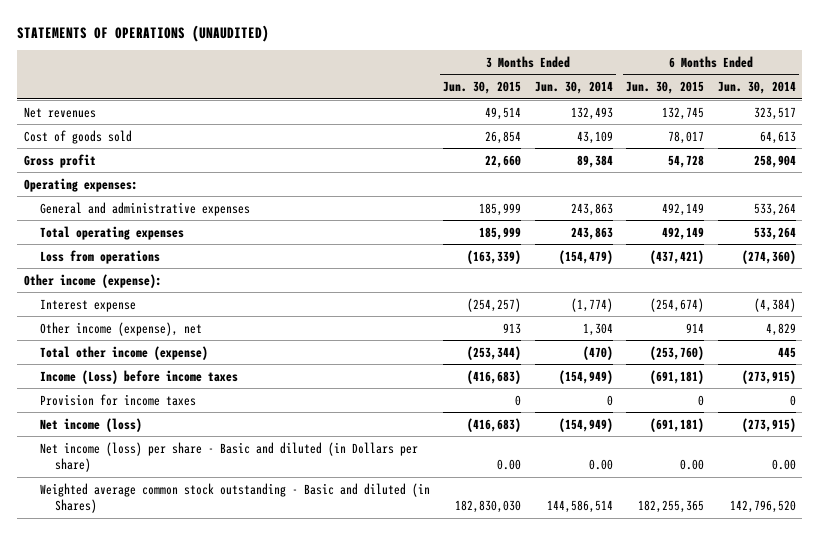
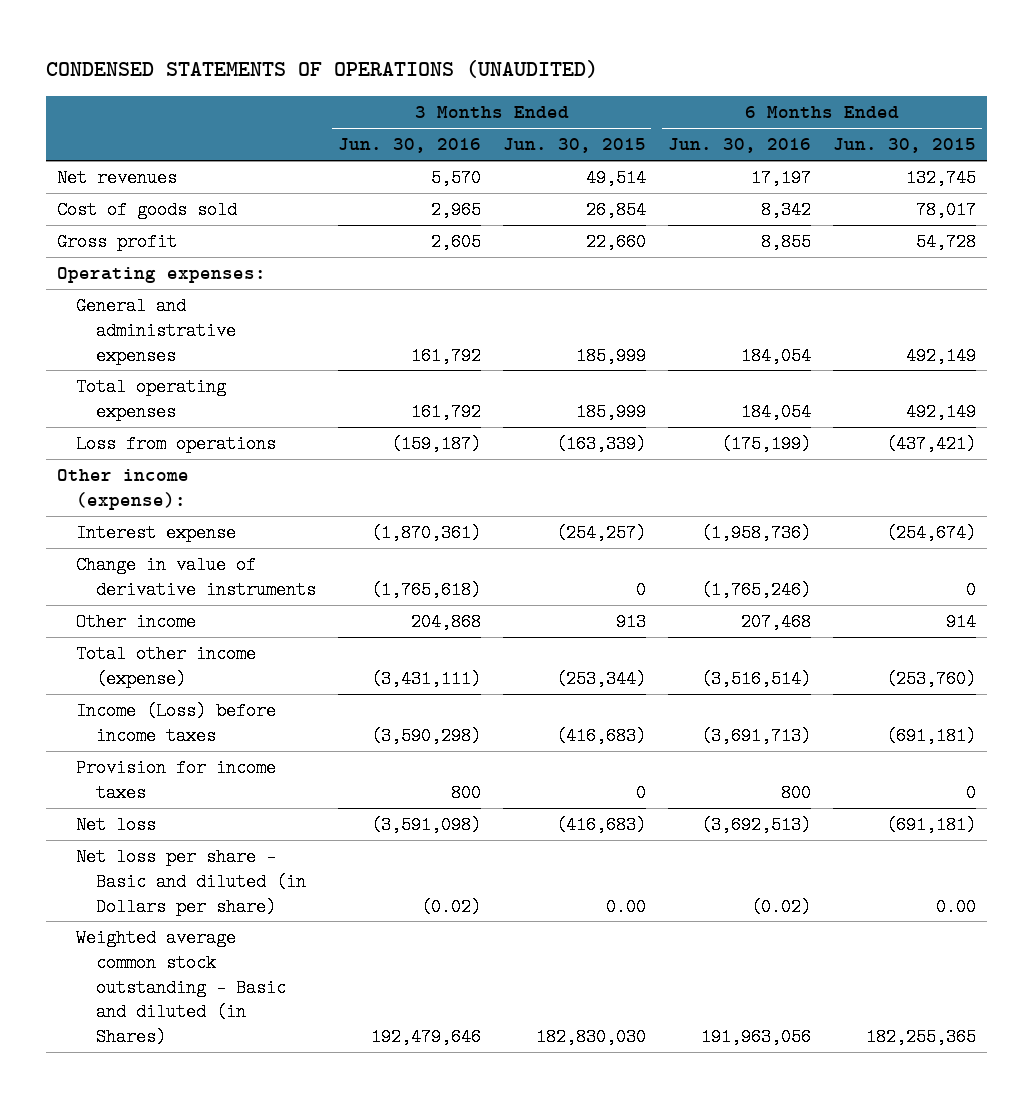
[17,24,270,42] STATEMENTS OF OPERATIONS (UNAUDITED) -> [45,60,598,79] CONDENSED STATEMENTS OF OPERATIONS (UNAUDITED)
[534,81,613,95] Jun. 30, 2014 -> none
[717,81,796,95] Jun. 30, 2014 -> none
none -> [337,138,481,154] Jun. 30, 2016
none -> [667,138,811,154] Jun. 30, 2016
none -> [76,556,316,599] Change in value of derivative instruments
[39,321,202,336] Other income (expense), net -> [76,613,197,632] Other income
[39,417,142,432] Net income (loss) -> [76,816,157,835] Net loss
[39,441,418,473] Net income (loss) per share - Basic and diluted (in Dollars per share) -> [76,848,306,916] Net loss per share - Basic and diluted (in Dollars per share)

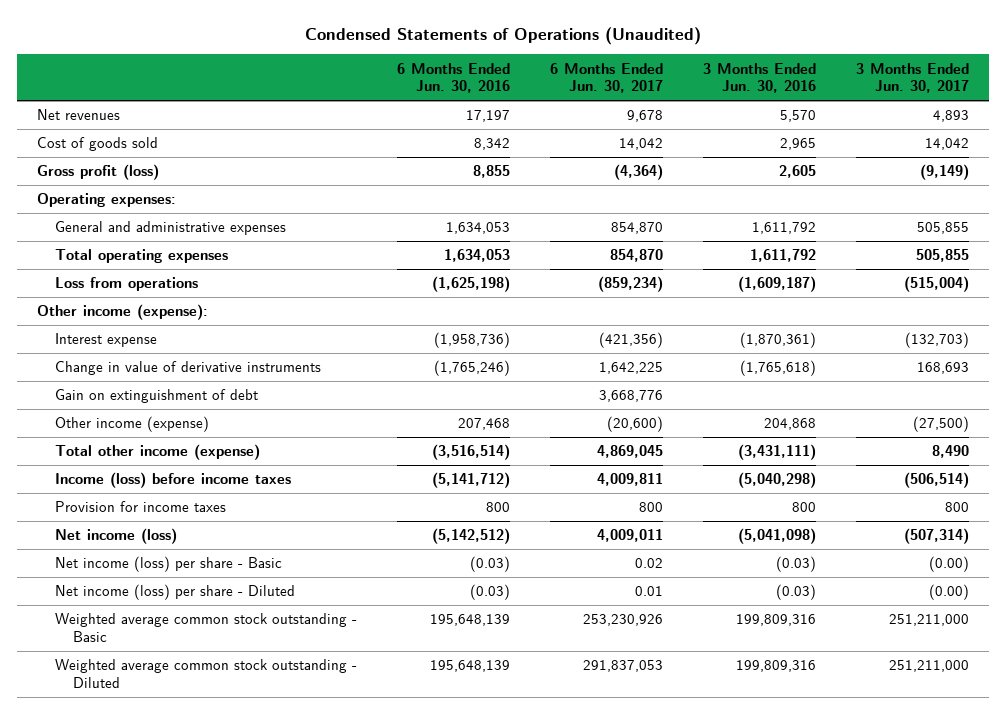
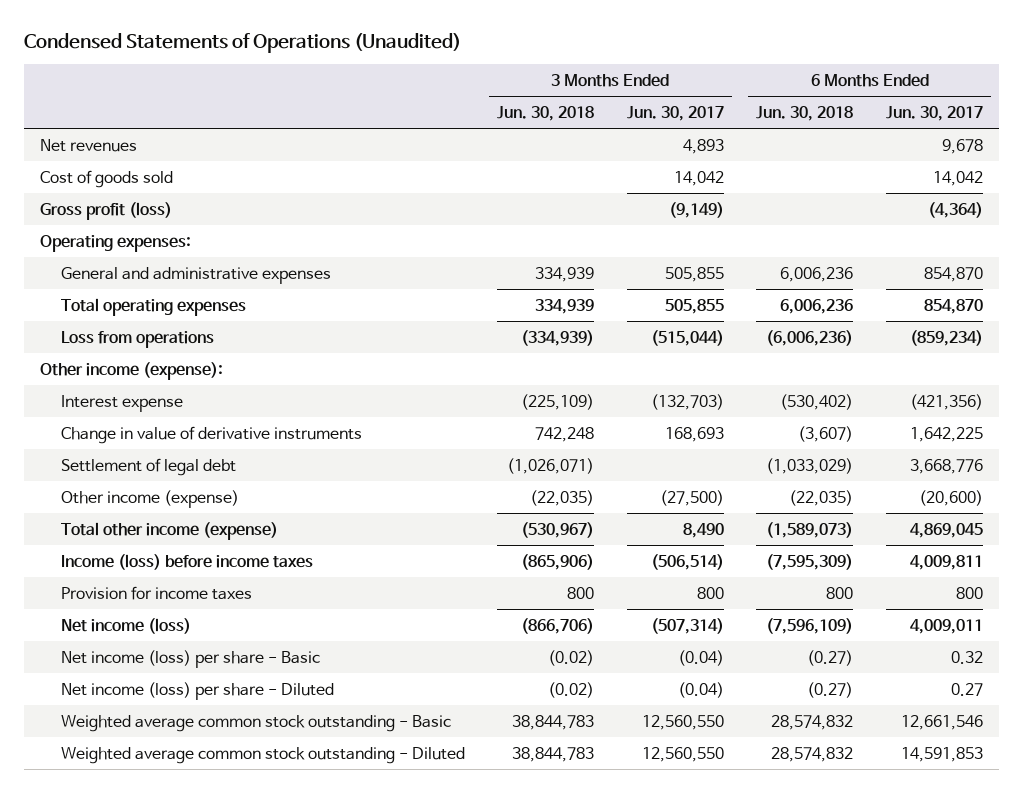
[397,62,511,94] 6 Months Ended Jun. 30, 2016 -> none
[702,62,816,94] 3 Months Ended Jun. 30, 2016 -> none
none -> [497,106,595,122] Jun. 30, 2018
none -> [756,106,854,122] Jun. 30, 2018
[903,276,969,293] (515,004) -> [650,329,724,346] (515,044)
[55,389,259,404] Gain on extinguishment of debt -> [60,457,236,476] Settlement of legal debt
[634,558,663,569] 0.02 -> [950,650,983,664] 0.32
[928,556,969,573] (0.00) -> [677,649,724,666] (0.04)
[634,586,663,597] 0.01 -> [950,682,983,696] 0.27
[928,584,969,601] (0.00) -> [677,681,724,698] (0.04)
[582,614,663,627] 253,230,926 -> [900,714,983,730] 12,661,546
[888,614,969,627] 251,211,000 -> [641,714,724,730] 12,560,550
[582,660,663,673] 291,837,053 -> [900,746,983,762] 14,591,853
[888,660,969,673] 251,211,000 -> [641,746,724,762] 12,560,550

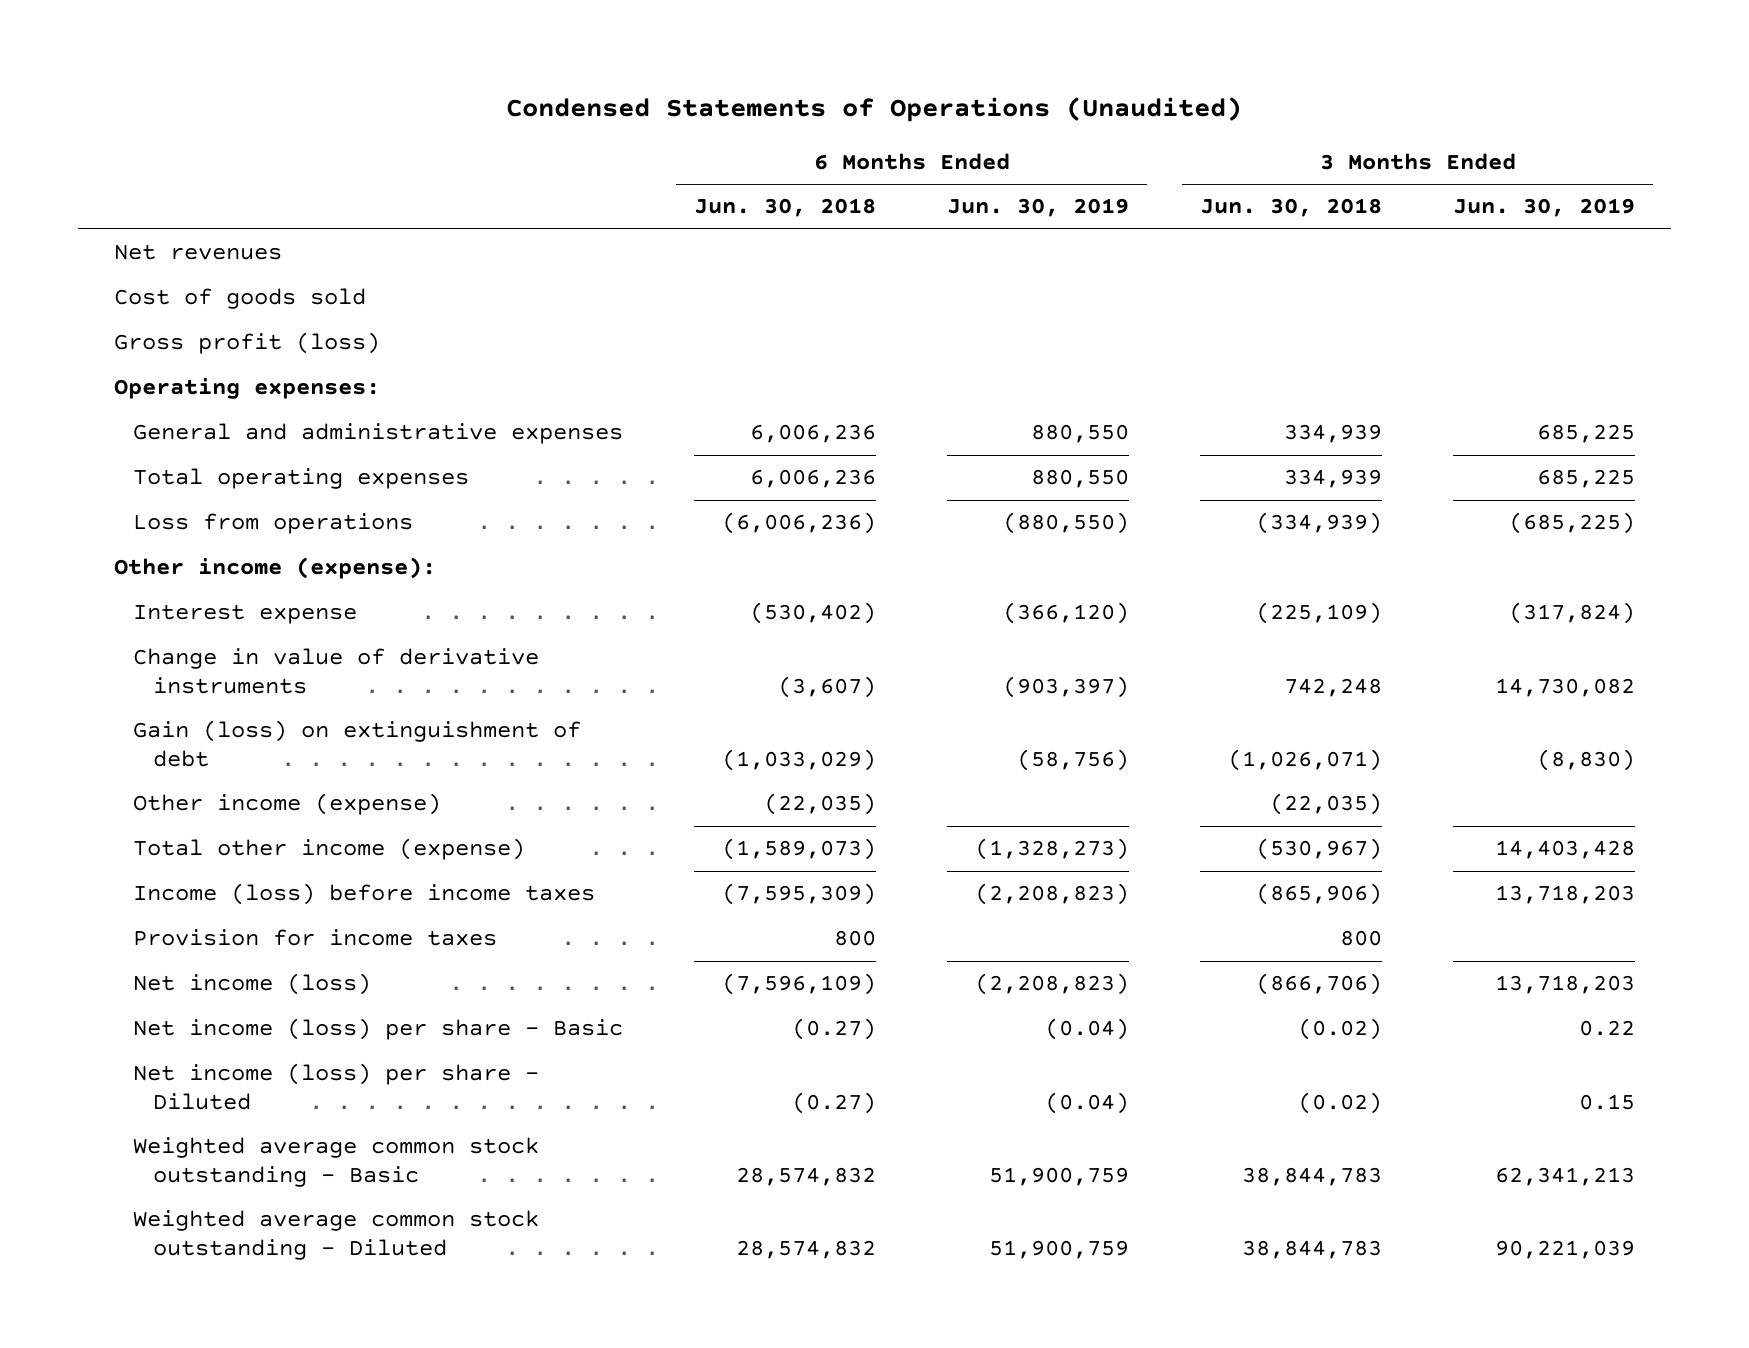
[626,106,724,122] Jun. 30, 2017 -> none
[885,106,983,122] Jun. 30, 2017 -> none
none -> [947,198,1130,218] Jun. 30, 2019
none -> [1453,198,1636,218] Jun. 30, 2019
[60,457,236,476] Settlement of legal debt -> [133,720,582,768] Gain (loss) on extinguishment of debt

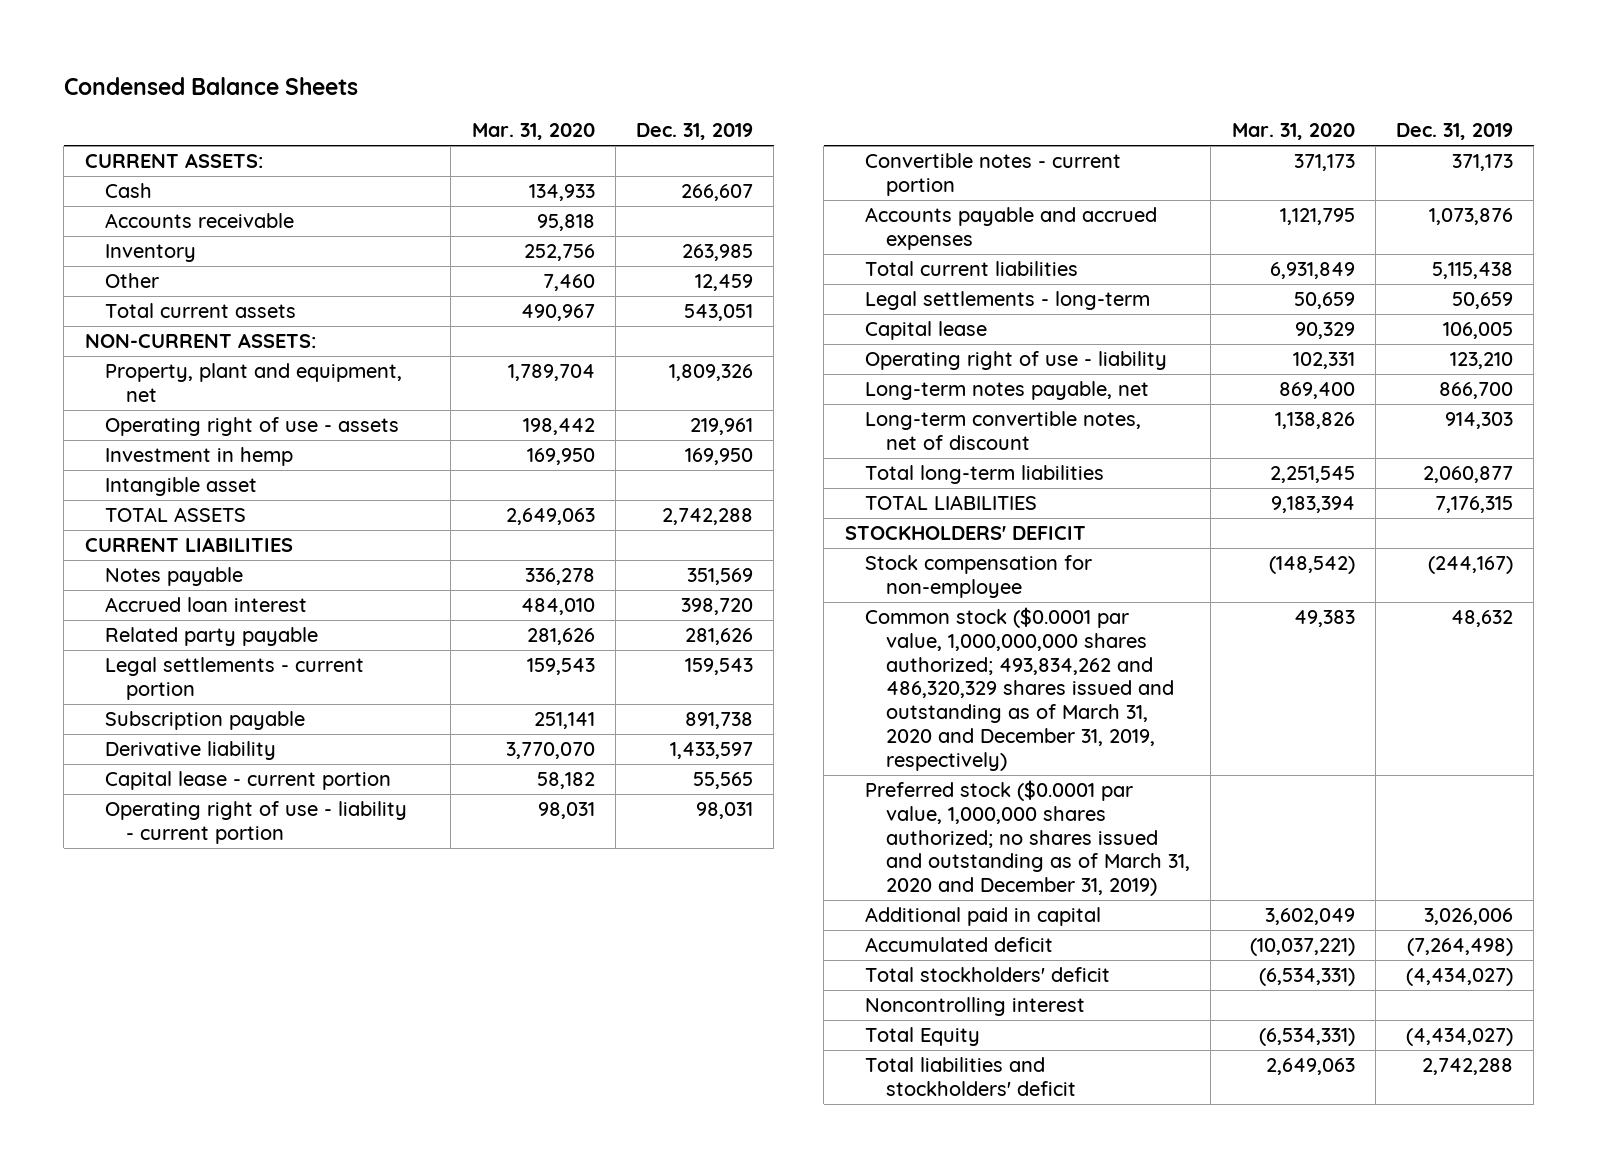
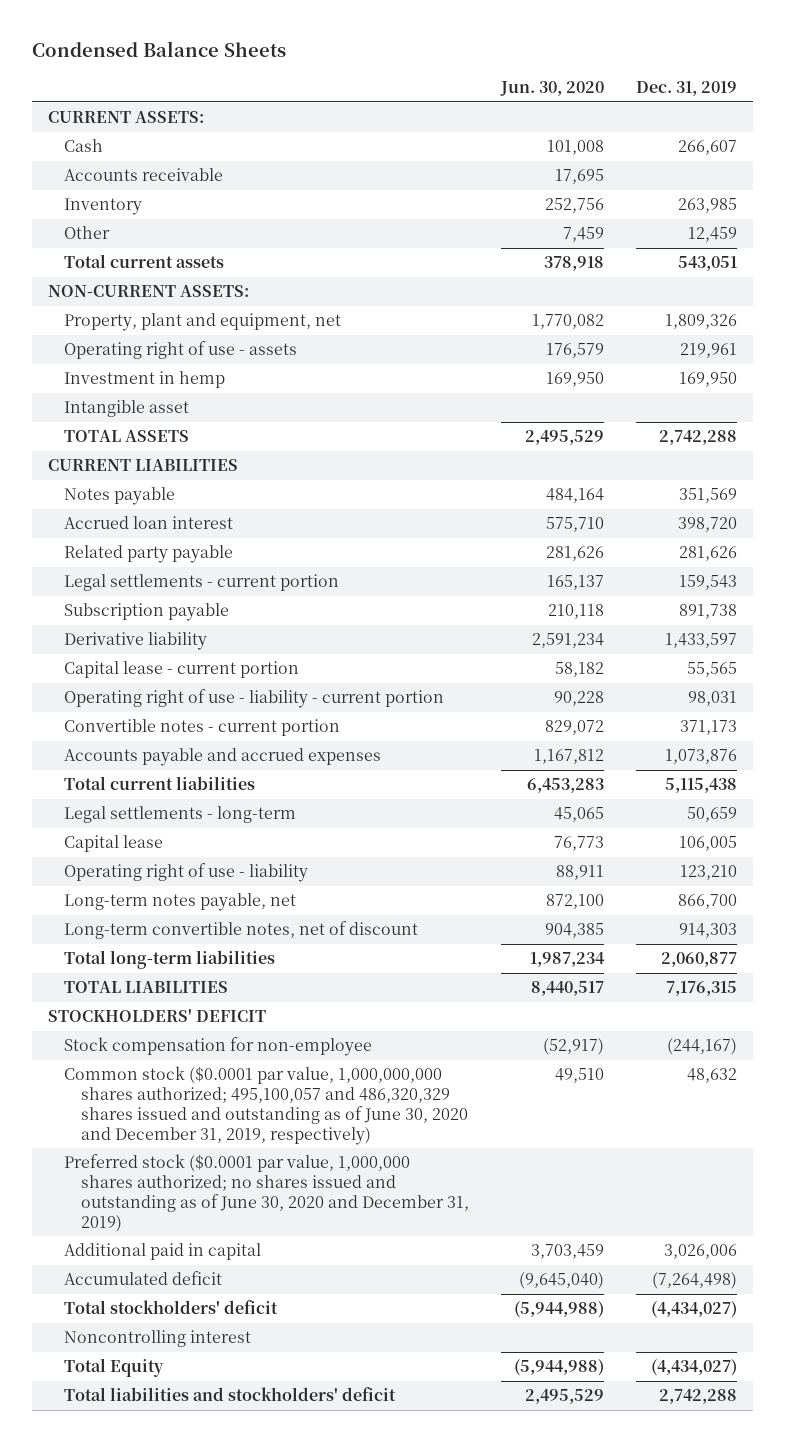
[471,123,595,141] Mar. 31, 2020 -> none
none -> [500,81,605,97] Jun. 30, 2020
[865,607,1175,771] Common stock ($0.0001 par value, 1,000,000,000 shares authorized; 493,834,262 and 486,320,329 shares issued and outstanding as of March 31, 2020 and December 31, 2019, respectively) -> [64,1066,468,1145] Common stock ($0.0001 par value, 1,000,000,000 shares authorized; 495,100,057 and 486,320,329 shares issued and outstanding as of June 30, 2020 and December 31, 2019, respectively)
[865,780,1191,897] Preferred stock ($0.0001 par value, 1,000,000 shares authorized; no shares issued and outstanding as of March 31, 2020 and December 31, 2019) -> [64,1154,469,1232] Preferred stock ($0.0001 par value, 1,000,000 shares authorized; no shares issued and outstanding as of June 30, 2020 and December 31, 2019)

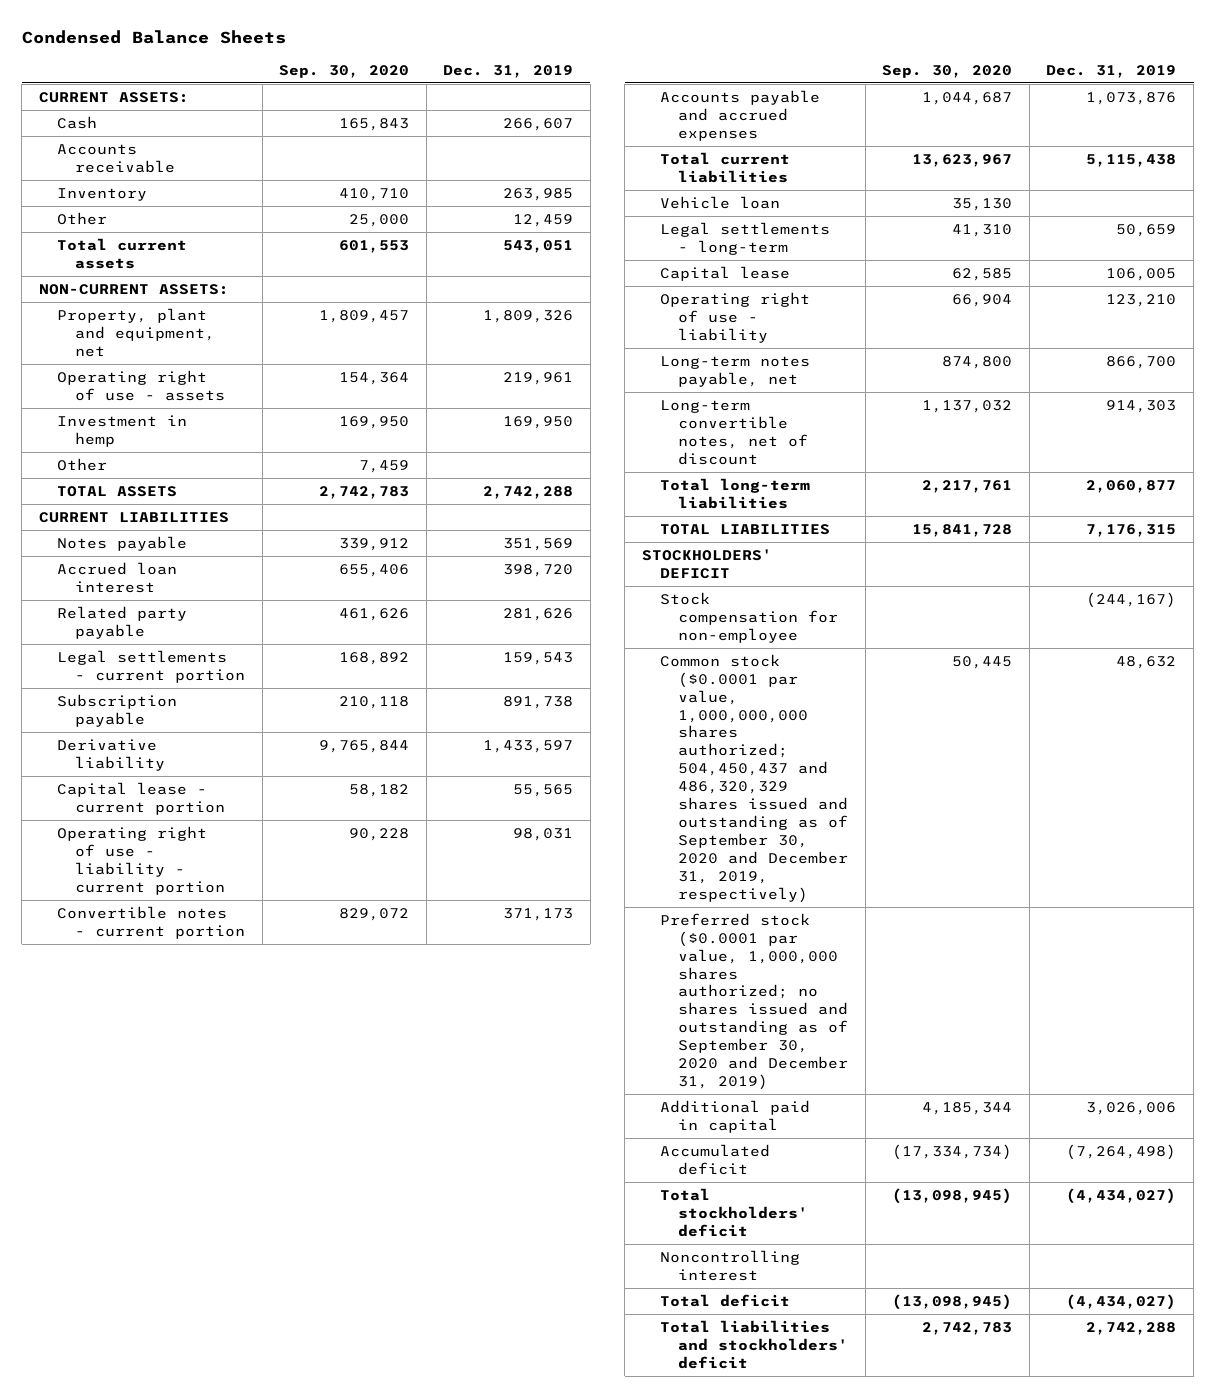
[500,81,605,97] Jun. 30, 2020 -> none
none -> [279,64,410,78] Sep. 30, 2020
[64,400,190,418] Intangible asset -> none
none -> [56,457,107,471] Other
none -> [660,195,781,209] Vehicle loan
[64,1066,468,1145] Common stock ($0.0001 par value, 1,000,000,000 shares authorized; 495,100,057 and 486,320,329 shares issued and outstanding as of June 30, 2020 and December 31, 2019, respectively) -> [660,653,849,903] Common stock ($0.0001 par value, 1,000,000,000 shares authorized; 504,450,437 and 486,320,329 shares issued and outstanding as of September 30, 2020 and December 31, 2019, respectively)
[64,1154,469,1232] Preferred stock ($0.0001 par value, 1,000,000 shares authorized; no shares issued and outstanding as of June 30, 2020 and December 31, 2019) -> [660,912,849,1091] Preferred stock ($0.0001 par value, 1,000,000 shares authorized; no shares issued and outstanding as of September 30, 2020 and December 31, 2019)
[64,1358,165,1378] Total Equity -> [660,1293,791,1307] Total deficit

